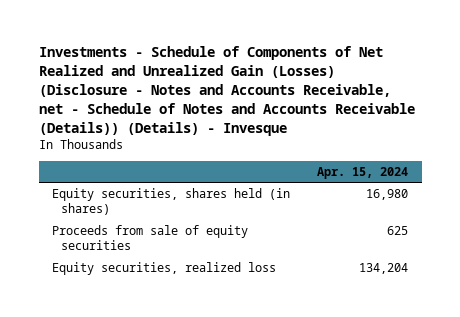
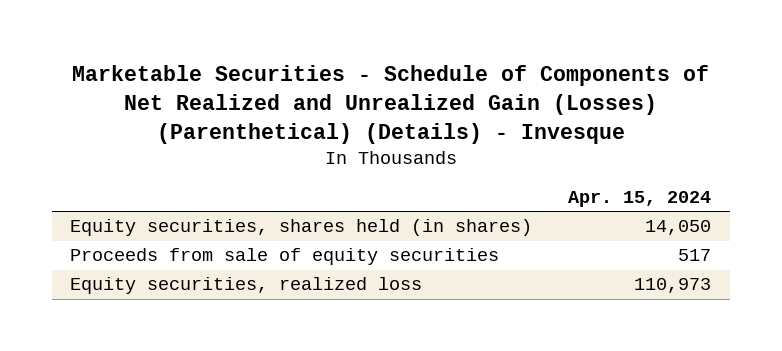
[38,46,415,136] Investments - Schedule of Components of Net Realized and Unrealized Gain (Losses) (Disclosure - Notes and Accounts Receivable, net - Schedule of Notes and Accounts Receivable (Details)) (Details) - Invesque -> [71,64,709,144] Marketable Securities - Schedule of Components of Net Realized and Unrealized Gain (Losses) (Parenthetical) (Details) - Invesque
[366,189,409,201] 16,980 -> [645,220,712,236] 14,050
[387,226,409,236] 625 -> [678,249,712,262] 517
[359,263,409,275] 134,204 -> [634,278,712,294] 110,973

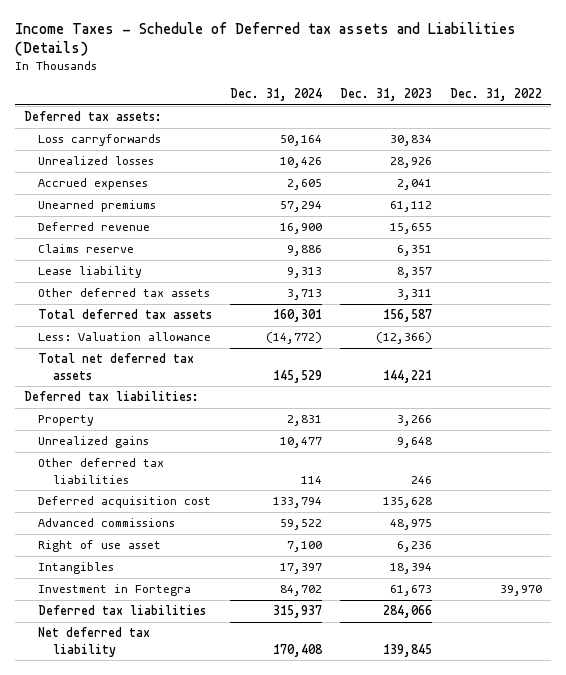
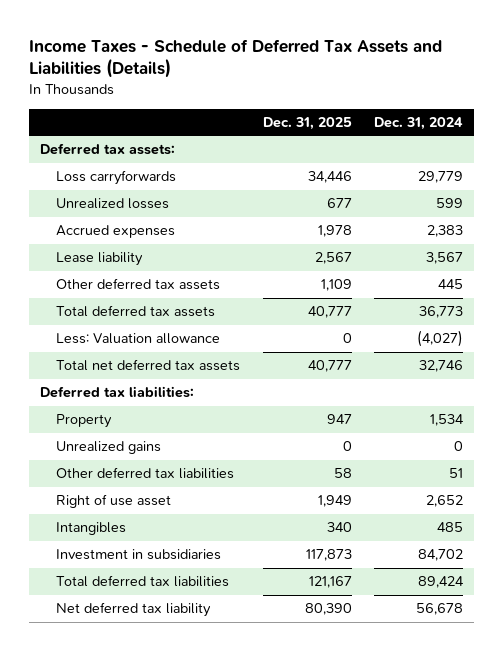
[14,22,516,57] Income Taxes - Schedule of Deferred tax assets and Liabilities (Details) -> [28,38,442,79] Income Taxes - Schedule of Deferred Tax Assets and Liabilities (Details)
[340,87,433,101] Dec. 31, 2023 -> none
[449,87,542,101] Dec. 31, 2022 -> none
none -> [262,117,352,131] Dec. 31, 2025
[38,200,157,213] Unearned premiums -> none
[38,222,151,232] Deferred revenue -> none
[38,244,135,254] Claims reserve -> none
[280,135,323,147] 50,164 -> [417,171,463,184] 29,779
[280,157,323,169] 10,426 -> [435,198,463,209] 599
[287,179,323,191] 2,605 -> [426,225,463,238] 2,383
[287,267,323,279] 9,313 -> [425,252,463,265] 3,567
[287,289,323,301] 3,713 -> [437,279,463,290] 445
[273,309,323,323] 160,301 -> [418,306,463,319] 36,773
[266,332,323,345] (14,772) -> [416,330,463,348] (4,027)
[273,369,323,383] 145,529 -> [418,360,463,373] 32,746
[38,496,212,509] Deferred acquisition cost -> none
[38,518,176,528] Advanced commissions -> none
[287,415,323,427] 2,831 -> [429,414,464,427] 1,534
[280,437,323,449] 10,477 -> [453,441,463,452] 0
[301,475,323,484] 114 -> [448,468,463,479] 51
[287,541,323,553] 7,100 -> [425,495,463,508] 2,652
[280,563,323,575] 17,397 -> [436,522,463,533] 485
[38,584,192,597] Investment in Fortegra -> [56,549,222,561] Investment in subsidiaries
[38,605,207,616] Deferred tax liabilities -> [56,575,230,588] Total deferred tax liabilities
[273,605,323,619] 315,937 -> [417,576,464,589] 89,424
[273,643,324,657] 170,408 -> [415,603,463,616] 56,678

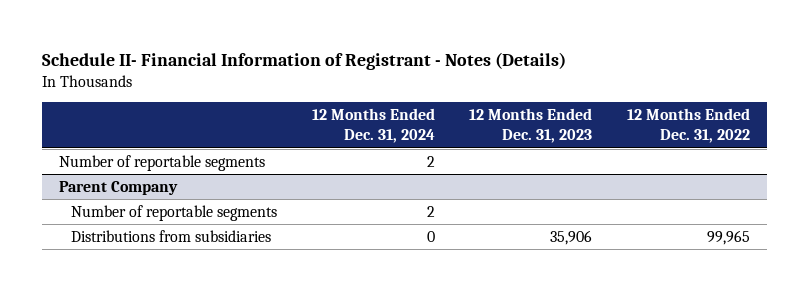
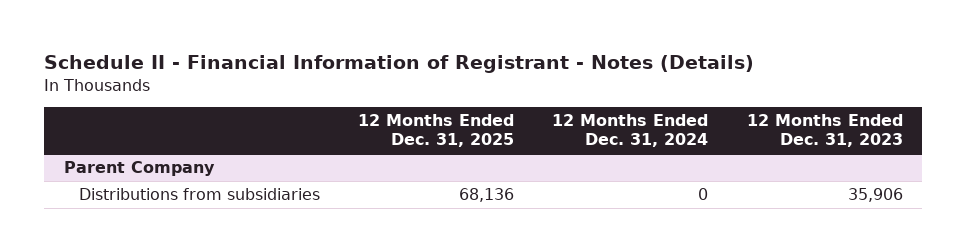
[41,51,566,70] Schedule II- Financial Information of Registrant - Notes (Details) -> [44,55,755,74] Schedule II - Financial Information of Registrant - Notes (Details)
[626,108,750,144] 12 Months Ended Dec. 31, 2022 -> none
none -> [358,114,515,148] 12 Months Ended Dec. 31, 2025
[59,154,266,171] Number of reportable segments -> none
[71,204,278,221] Number of reportable segments -> none

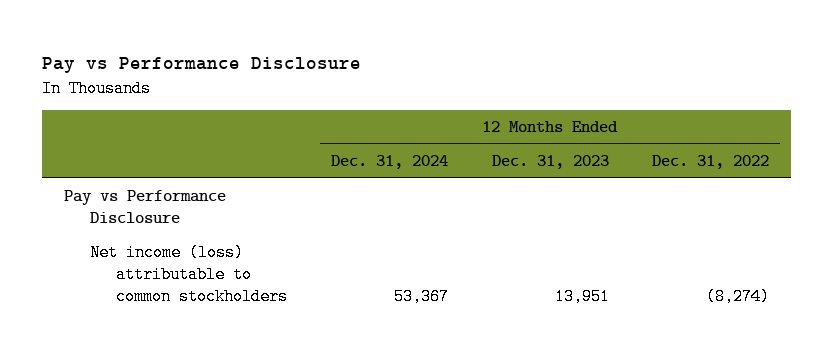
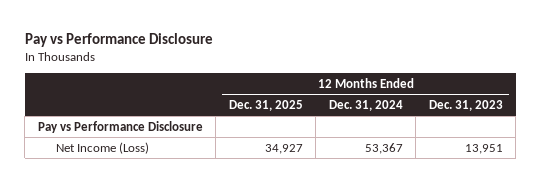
[652,155,770,170] Dec. 31, 2022 -> none
none -> [228,99,303,111] Dec. 31, 2025
[90,244,288,306] Net income (loss) attributable to common stockholders -> [56,141,150,154] Net Income (Loss)

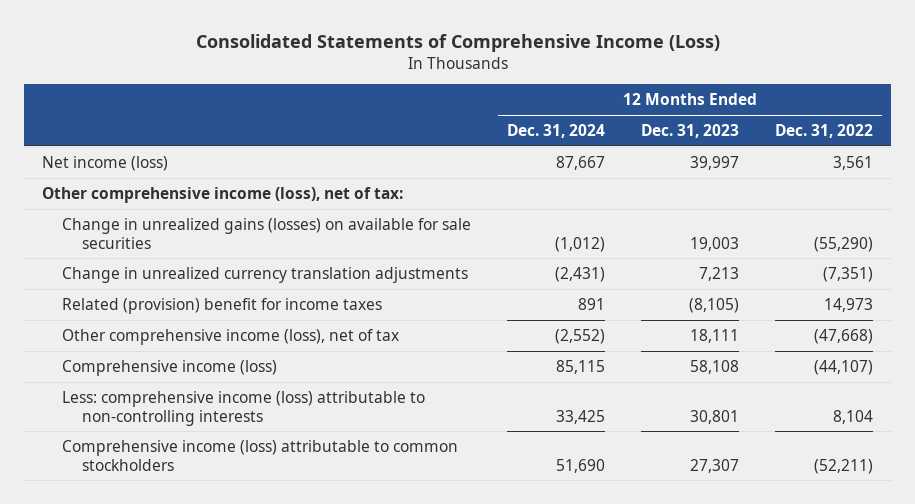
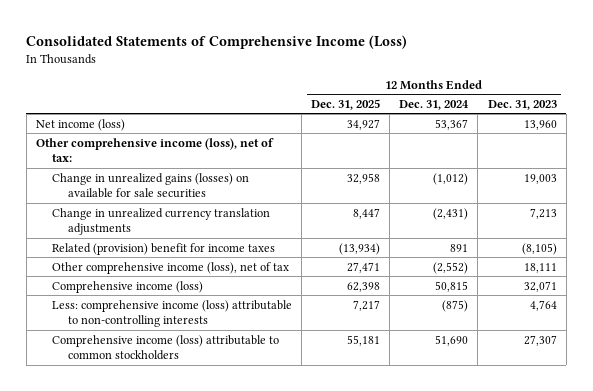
[775,124,874,139] Dec. 31, 2022 -> none
none -> [311,98,381,110] Dec. 31, 2025
[556,156,606,171] 87,667 -> [435,118,469,130] 53,367
[690,156,740,171] 39,997 -> [523,119,557,130] 13,960
[556,360,606,375] 85,115 -> [435,280,469,292] 50,815
[690,360,740,375] 58,108 -> [523,280,557,292] 32,071
[556,409,606,424] 33,425 -> [442,299,469,312] (875)
[690,409,740,424] 30,801 -> [529,299,557,311] 4,764

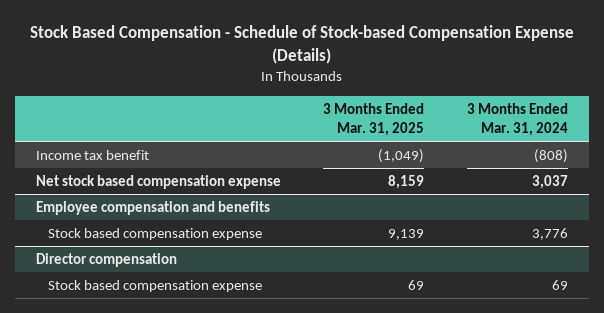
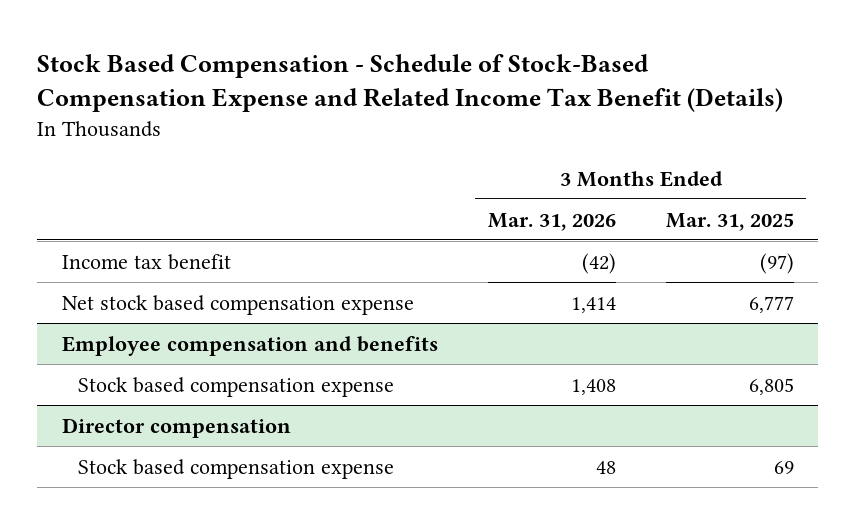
[29,25,574,65] Stock Based Compensation - Schedule of Stock-based Compensation Expense (Details) -> [37,53,784,112] Stock Based Compensation - Schedule of Stock-Based Compensation Expense and Related Income Tax Benefit (Details)
[466,102,568,137] 3 Months Ended Mar. 31, 2024 -> none
none -> [487,212,616,231] Mar. 31, 2026
[378,148,425,163] (1,049) -> [759,252,794,274] (97)
[388,174,425,189] 8,159 -> [748,295,794,313] 6,777
[388,228,425,240] 9,139 -> [748,377,794,395] 6,805

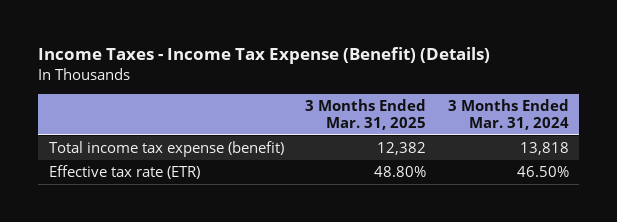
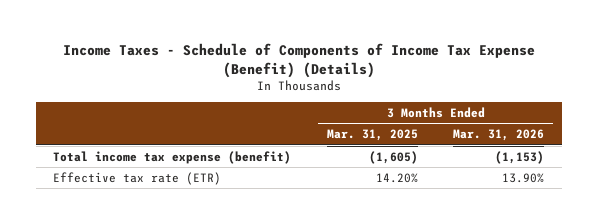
[38,47,491,65] Income Taxes - Income Tax Expense (Benefit) (Details) -> [62,42,535,78] Income Taxes - Schedule of Components of Income Tax Expense (Benefit) (Details)
[447,99,569,130] 3 Months Ended Mar. 31, 2024 -> none
none -> [453,129,545,142] Mar. 31, 2026
[377,142,427,156] 12,382 -> [368,150,418,164] (1,605)
[374,166,427,178] 48.80% -> [375,172,418,183] 14.20%

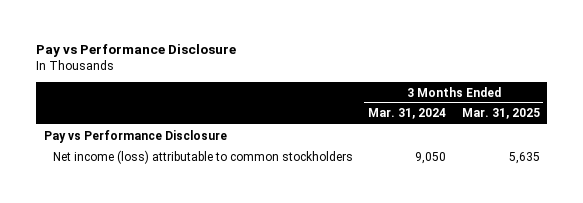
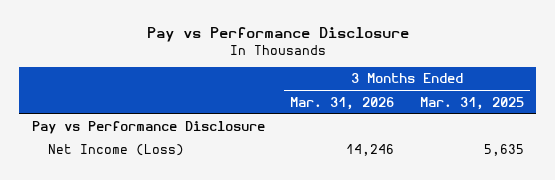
[368,108,447,120] Mar. 31, 2024 -> none
none -> [290,96,395,110] Mar. 31, 2026
[52,149,353,164] Net income (loss) attributable to common stockholders -> [47,144,184,157] Net Income (Loss)

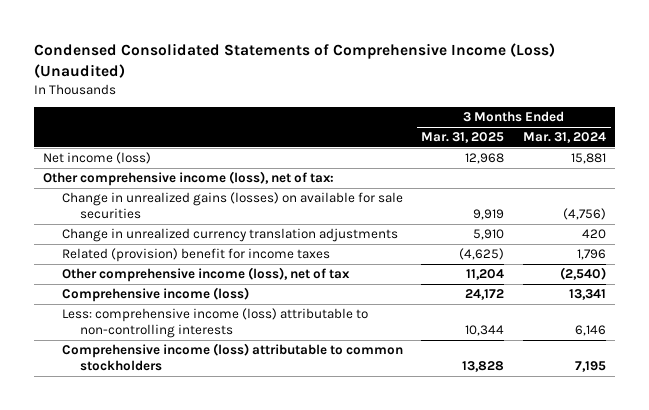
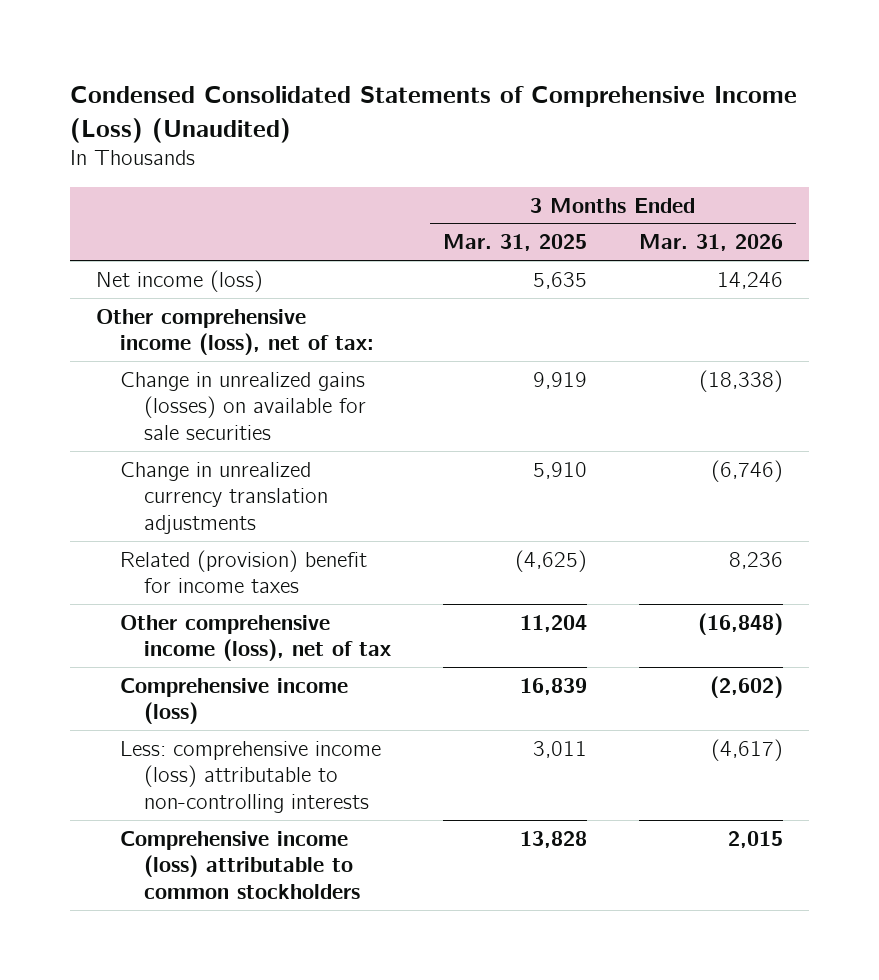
[522,132,606,144] Mar. 31, 2024 -> none
none -> [639,234,784,252] Mar. 31, 2026
[465,153,505,165] 12,968 -> [533,271,588,289] 5,635
[465,289,505,301] 24,172 -> [520,677,588,695] 16,839
[465,324,505,336] 10,344 -> [533,740,588,758] 3,011

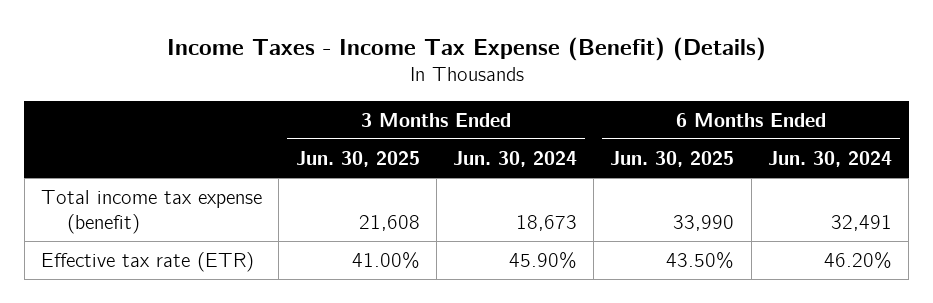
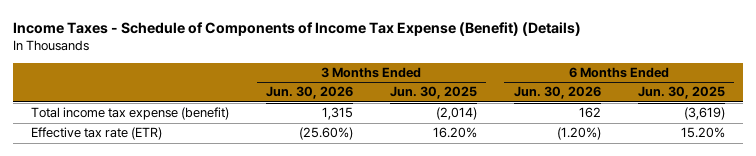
[166,36,766,61] Income Taxes - Income Tax Expense (Benefit) (Details) -> [12,21,581,36] Income Taxes - Schedule of Components of Income Tax Expense (Benefit) (Details)
[453,150,578,167] Jun. 30, 2024 -> none
[767,150,892,167] Jun. 30, 2024 -> none
none -> [265,86,353,100] Jun. 30, 2026
none -> [513,86,601,100] Jun. 30, 2026
[358,214,420,231] 21,608 -> [435,107,477,121] (2,014)
[673,214,735,231] 33,990 -> [683,107,725,121] (3,619)
[351,251,420,269] 41.00% -> [432,127,477,139] 16.20%
[666,251,735,269] 43.50% -> [680,127,725,139] 15.20%

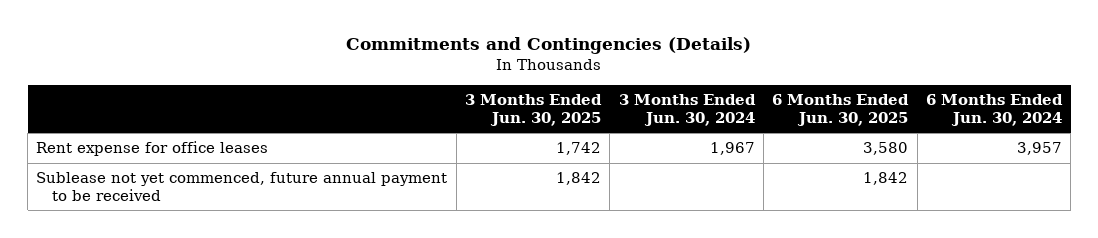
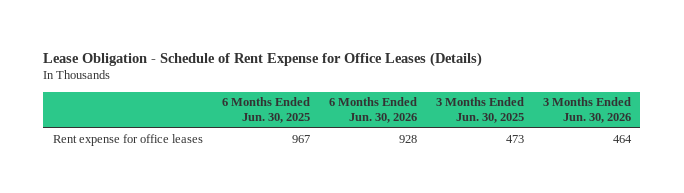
[346,37,752,55] Commitments and Contingencies (Details) -> [43,51,483,67] Lease Obligation - Schedule of Rent Expense for Office Leases (Details)
[618,93,756,126] 3 Months Ended Jun. 30, 2024 -> none
[925,93,1063,126] 6 Months Ended Jun. 30, 2024 -> none
none -> [328,97,417,124] 6 Months Ended Jun. 30, 2026
none -> [542,97,631,124] 3 Months Ended Jun. 30, 2026
[36,172,448,201] Sublease not yet commenced, future annual payment to be received -> none
[556,142,602,156] 1,742 -> [505,135,524,144] 473
[863,142,909,156] 3,580 -> [291,135,310,144] 967

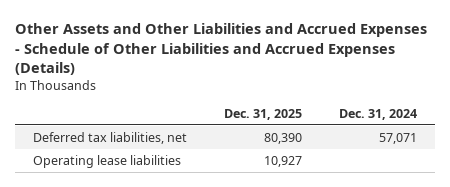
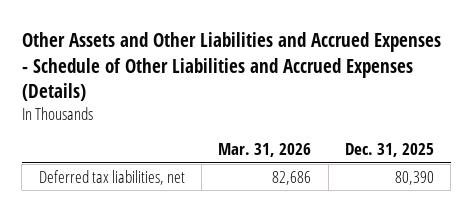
[338,109,417,121] Dec. 31, 2024 -> none
none -> [218,143,312,158] Mar. 31, 2026
[33,154,182,168] Operating lease liabilities -> none

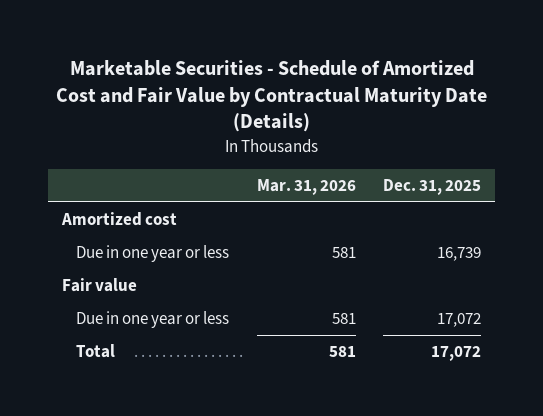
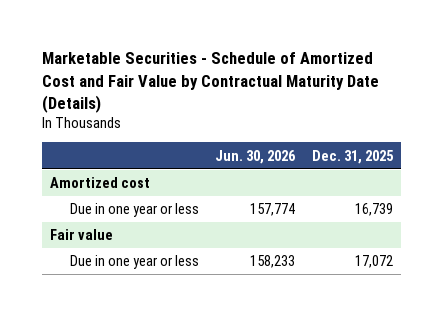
[256,178,356,195] Mar. 31, 2026 -> none
none -> [215,149,297,164] Jun. 30, 2026
[76,344,116,359] Total -> none

